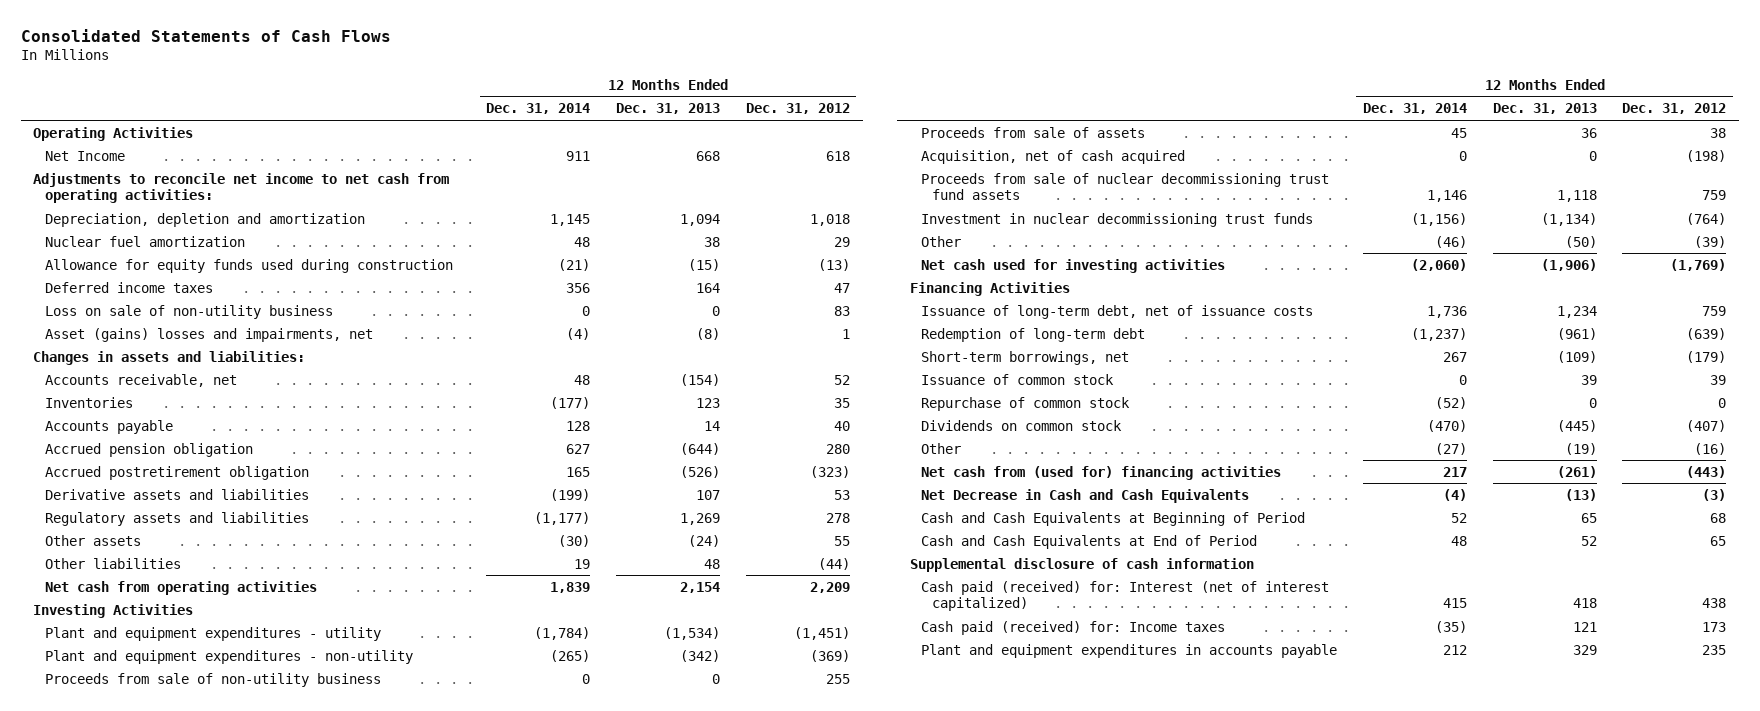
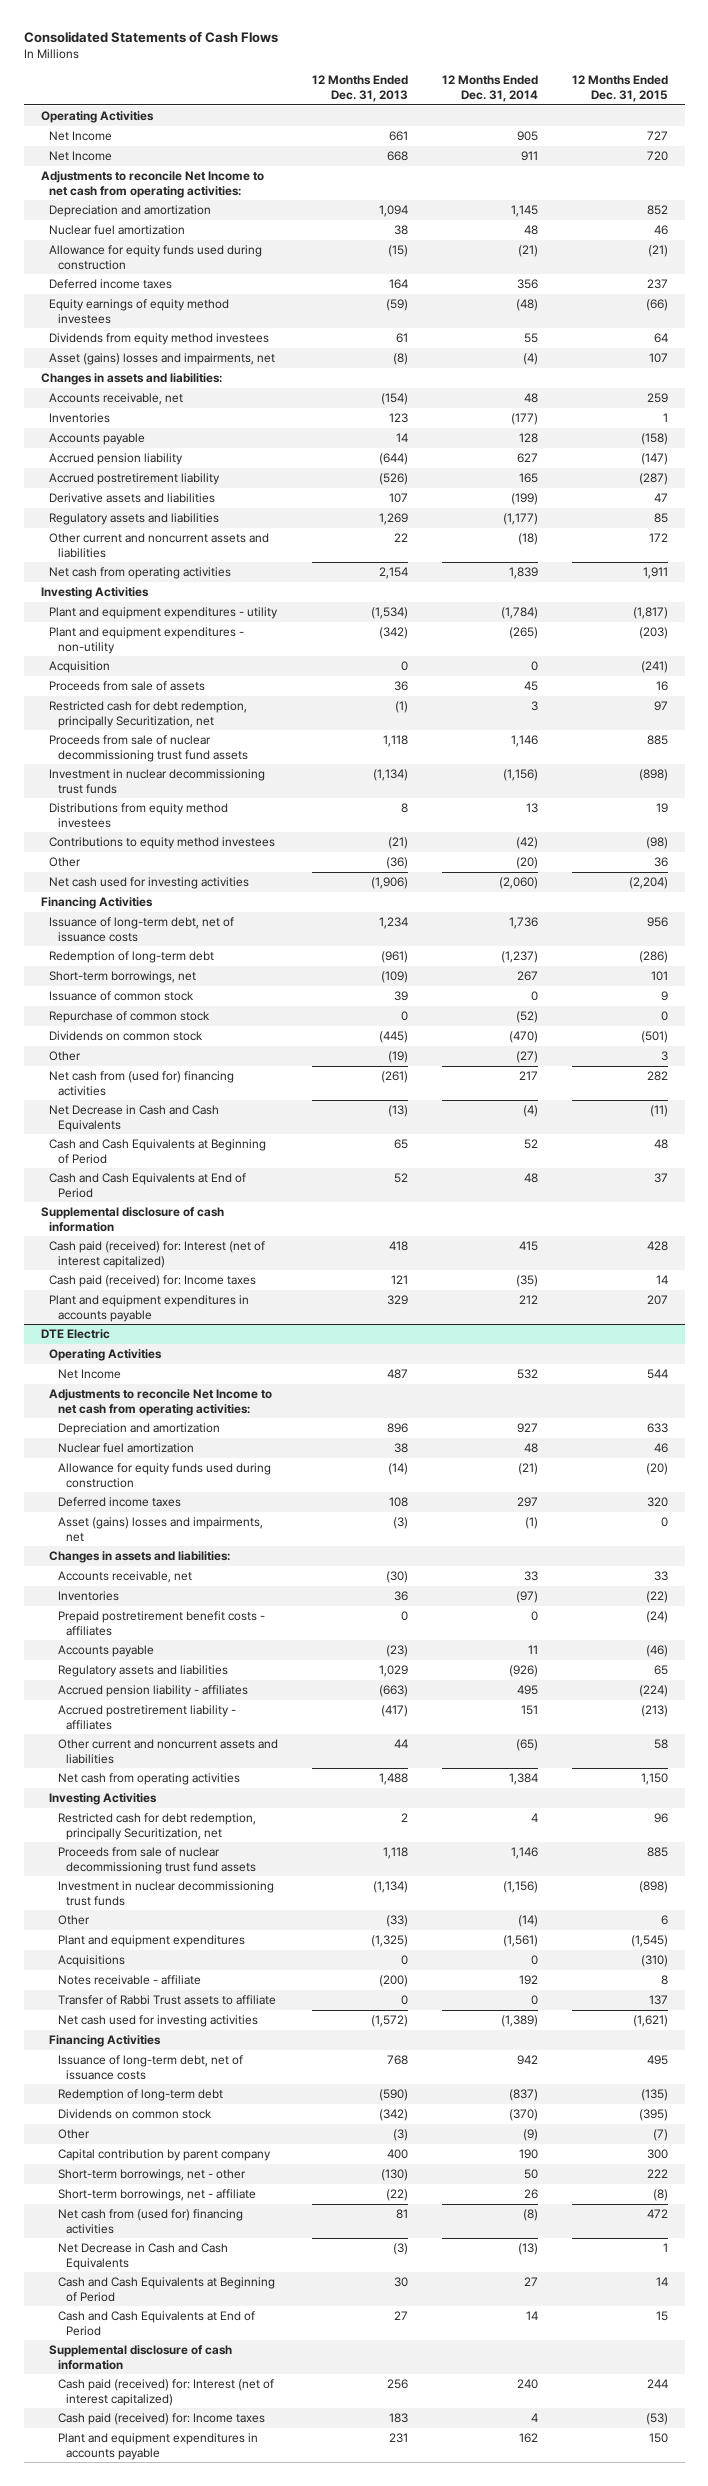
[746,103,851,115] Dec. 31, 2012 -> none
none -> [571,75,668,102] 12 Months Ended Dec. 31, 2015
none -> [49,131,113,142] Net Income
[33,172,450,204] Adjustments to reconcile net income to net cash from operating activities: -> [40,171,264,198] Adjustments to reconcile Net Income to net cash from operating activities:
[44,212,365,227] Depreciation, depletion and amortization -> [49,205,212,218] Depreciation and amortization
[44,304,333,319] Loss on sale of non-utility business -> none
none -> [49,299,230,324] Equity earnings of equity method investees
none -> [49,333,270,346] Dividends from equity method investees
[44,442,253,457] Accrued pension obligation -> [49,453,184,466] Accrued pension liability
[44,465,309,480] Accrued postretirement obligation -> [49,473,221,486] Accrued postretirement liability
[44,534,141,546] Other assets -> none
[44,557,181,569] Other liabilities -> [49,533,270,558] Other current and noncurrent assets and liabilities
[574,558,591,569] 19 -> [517,533,538,546] (18)
[704,558,721,569] 48 -> [393,533,408,543] 22
[44,672,381,687] Proceeds from sale of non-utility business -> none
none -> [49,661,111,674] Acquisition
[920,149,1185,164] Acquisition, net of cash acquired -> none
none -> [49,701,248,728] Restricted cash for debt redemption, principally Securitization, net
none -> [49,803,229,828] Distributions from equity method investees
none -> [49,837,276,850] Contributions to equity method investees
[1434,235,1467,248] (46) -> [515,857,538,870] (20)
[1564,235,1597,248] (50) -> [385,857,408,870] (36)
none -> [40,1329,110,1340] DTE Electric
none -> [49,1349,163,1362] Operating Activities
none -> [57,1369,121,1380] Net Income
none -> [49,1389,273,1416] Adjustments to reconcile Net Income to net cash from operating activities:
none -> [57,1423,220,1436] Depreciation and amortization
none -> [57,1443,194,1454] Nuclear fuel amortization
none -> [57,1463,271,1488] Allowance for equity funds used during construction
none -> [57,1497,181,1508] Deferred income taxes
none -> [57,1517,263,1542] Asset (gains) losses and impairments, net
none -> [49,1551,231,1564] Changes in assets and liabilities:
none -> [57,1571,192,1584] Accounts receivable, net
none -> [57,1591,119,1602] Inventories
none -> [57,1611,265,1636] Prepaid postretirement benefit costs - affiliates
none -> [57,1645,154,1658] Accounts payable
none -> [57,1665,228,1678] Regulatory assets and liabilities
none -> [57,1685,248,1698] Accrued pension liability - affiliates
none -> [57,1705,236,1730] Accrued postretirement liability - affiliates
none -> [57,1739,278,1764] Other current and noncurrent assets and liabilities
none -> [57,1773,240,1786] Net cash from operating activities
none -> [49,1793,158,1806] Investing Activities
none -> [57,1813,256,1840] Restricted cash for debt redemption, principally Securitization, net
none -> [57,1847,257,1874] Proceeds from sale of nuclear decommissioning trust fund assets
none -> [57,1881,274,1906] Investment in nuclear decommissioning trust funds
none -> [57,1915,90,1926] Other
none -> [57,1935,245,1948] Plant and equipment expenditures
none -> [57,1955,125,1968] Acquisitions
none -> [57,1975,201,1986] Notes receivable - affiliate
none -> [57,1995,276,2006] Transfer of Rabbi Trust assets to affiliate
none -> [57,2015,258,2028] Net cash used for investing activities
none -> [49,2035,162,2048] Financing Activities
none -> [57,2055,243,2080] Issuance of long-term debt, net of issuance costs
none -> [57,2089,223,2102] Redemption of long-term debt
none -> [57,2109,212,2120] Dividends on common stock
none -> [57,2129,90,2140] Other
none -> [57,2149,271,2162] Capital contribution by parent company
none -> [57,2169,246,2182] Short-term borrowings, net - other
none -> [57,2189,256,2202] Short-term borrowings, net - affiliate
none -> [57,2209,243,2234] Net cash from (used for) financing activities
none -> [57,2243,228,2270] Net Decrease in Cash and Cash Equivalents
none -> [57,2277,275,2302] Cash and Cash Equivalents at Beginning of Period
none -> [57,2311,255,2336] Cash and Cash Equivalents at End of Period
none -> [49,2345,233,2370] Supplemental disclosure of cash information
none -> [57,2379,274,2406] Cash paid (received) for: Interest (net of interest capitalized)
none -> [57,2413,265,2426] Cash paid (received) for: Income taxes
none -> [57,2433,258,2460] Plant and equipment expenditures in accounts payable

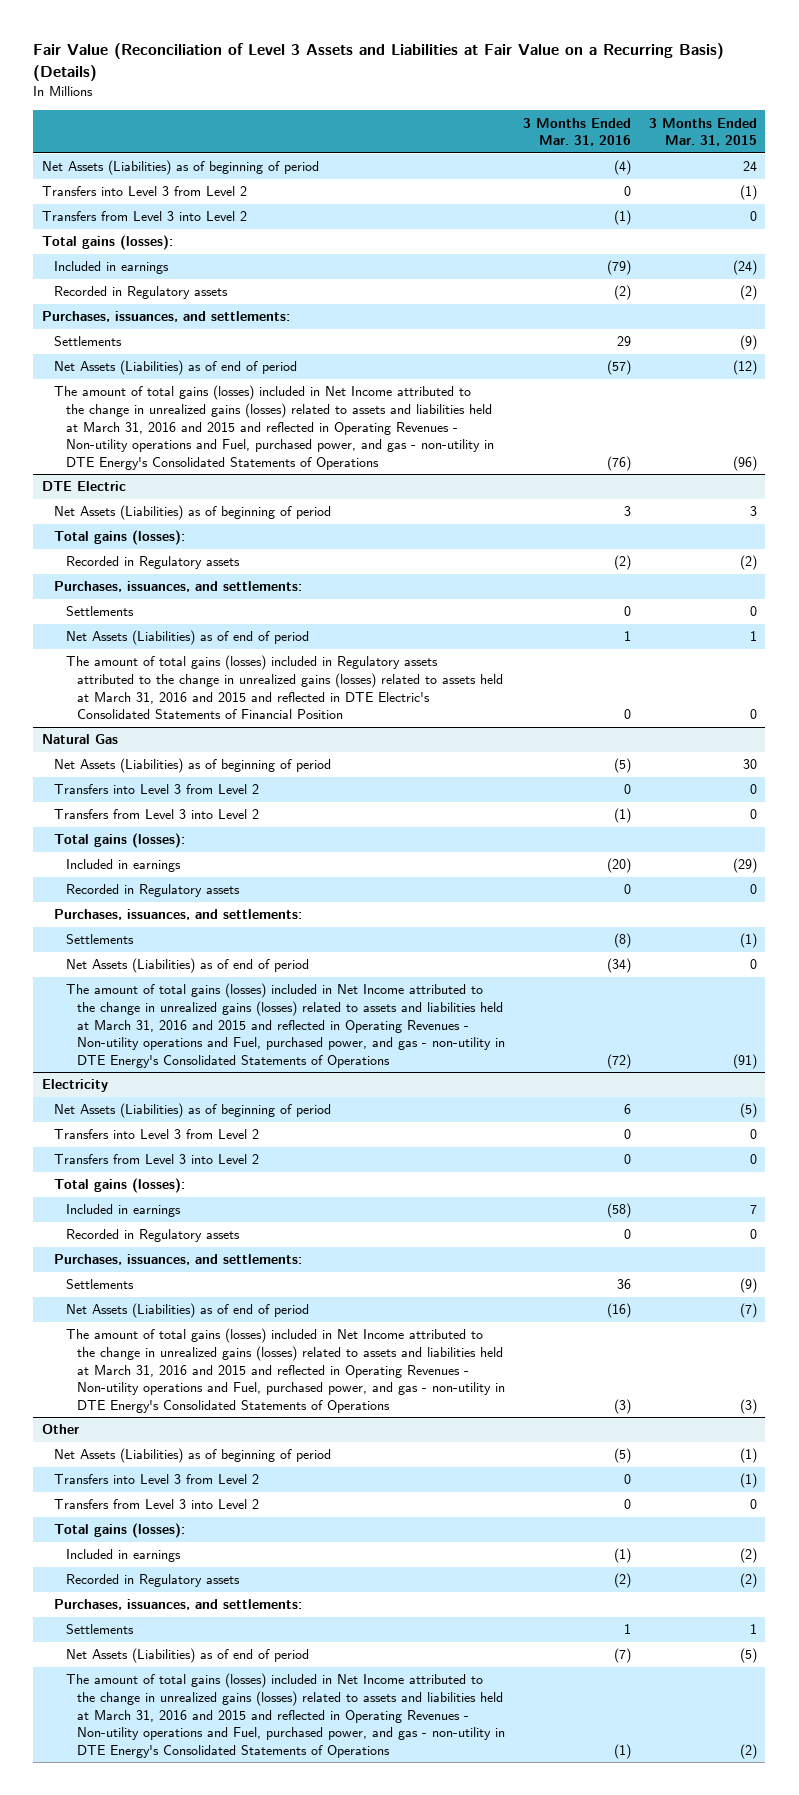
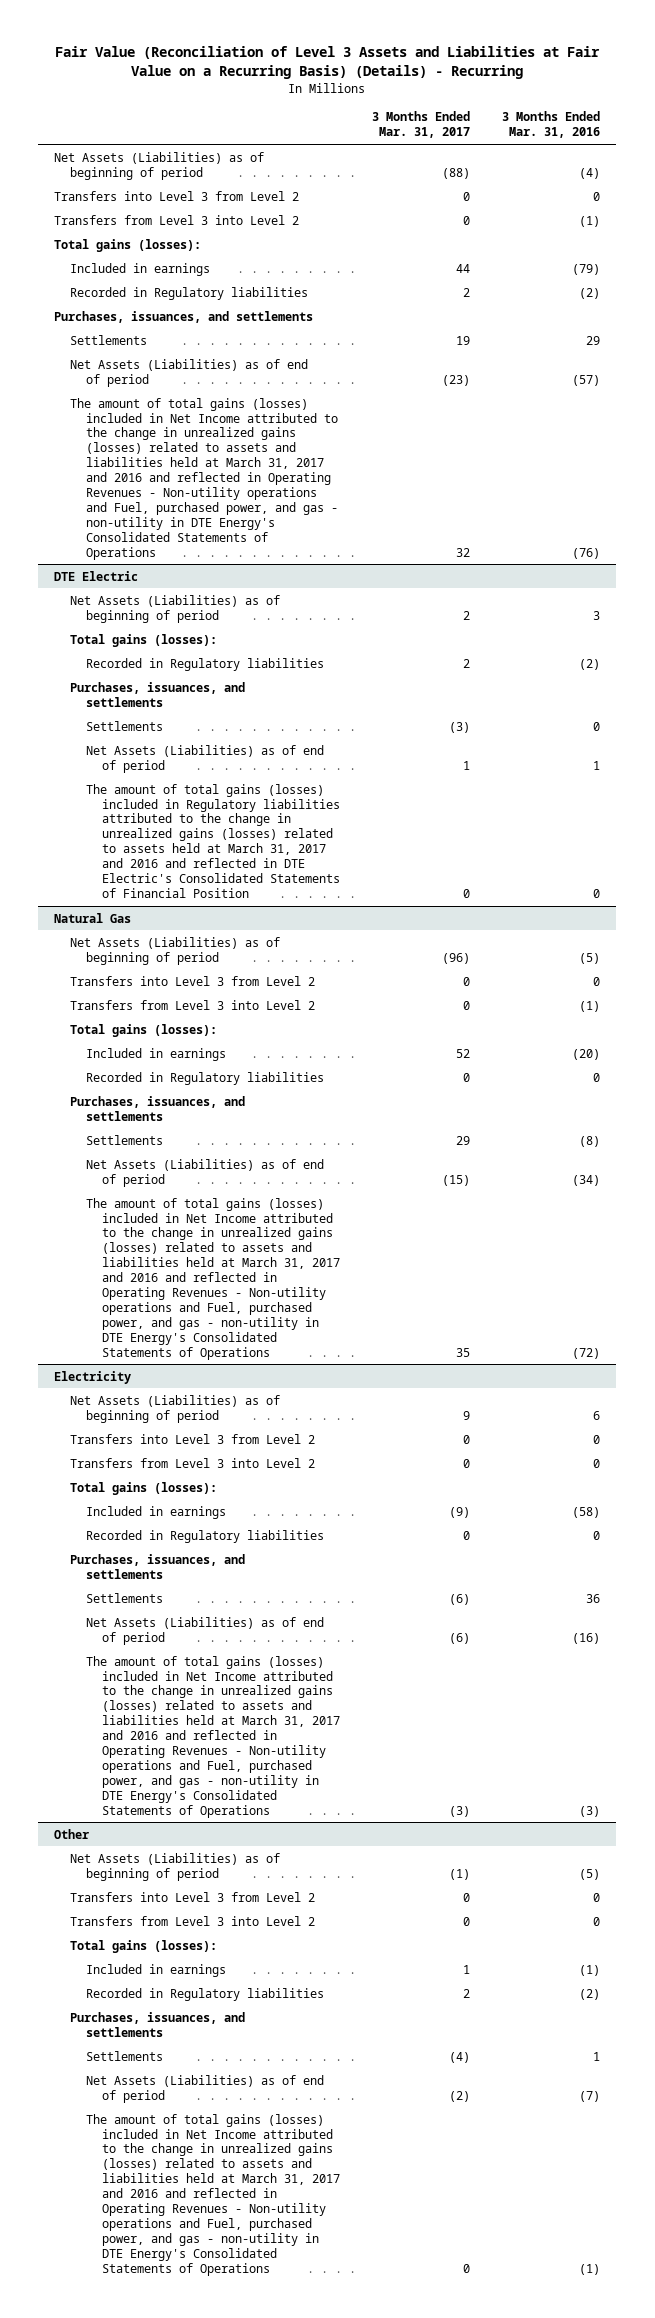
[33,43,725,82] Fair Value (Reconciliation of Level 3 Assets and Liabilities at Fair Value on a Recurring Basis) (Details) -> [55,46,601,80] Fair Value (Reconciliation of Level 3 Assets and Liabilities at Fair Value on a Recurring Basis) (Details) - Recurring
[648,117,757,147] 3 Months Ended Mar. 31, 2015 -> none
none -> [371,111,470,139] 3 Months Ended Mar. 31, 2017
[53,286,228,300] Recorded in Regulatory assets -> [70,286,309,300] Recorded in Regulatory liabilities
[42,311,291,323] Purchases, issuances, and settlements: -> [54,310,314,323] Purchases, issuances, and settlements
[53,385,494,470] The amount of total gains (losses) included in Net Income attributed to the change in unrealized gains (losses) related to assets and liabilities held at March 31, 2016 and 2015 and reflected in Operating Revenues - Non-utility operations and Fuel, purchased power, and gas - non-utility in DTE Energy's Consolidated Statements of Operations -> [70,397,338,560] The amount of total gains (losses) included in Net Income attributed to the change in unrealized gains (losses) related to assets and liabilities held at March 31, 2017 and 2016 and reflected in Operating Revenues - Non-utility operations and Fuel, purchased power, and gas - non-utility in DTE Energy's Consolidated Statements of Operations
[65,556,240,570] Recorded in Regulatory assets -> [85,657,324,671] Recorded in Regulatory liabilities
[53,581,302,593] Purchases, issuances, and settlements: -> [70,681,246,707] Purchases, issuances, and settlements
[65,655,504,720] The amount of total gains (losses) included in Regulatory assets attributed to the change in unrealized gains (losses) related to assets held at March 31, 2016 and 2015 and reflected in DTE Electric's Consolidated Statements of Financial Position -> [85,783,340,898] The amount of total gains (losses) included in Regulatory liabilities attributed to the change in unrealized gains (losses) related to assets held at March 31, 2017 and 2016 and reflected in DTE Electric's Consolidated Statements of Financial Position
[65,884,240,898] Recorded in Regulatory assets -> [85,1071,324,1085] Recorded in Regulatory liabilities
[53,909,302,921] Purchases, issuances, and settlements: -> [70,1095,246,1121] Purchases, issuances, and settlements
[65,983,506,1068] The amount of total gains (losses) included in Net Income attributed to the change in unrealized gains (losses) related to assets and liabilities held at March 31, 2016 and 2015 and reflected in Operating Revenues - Non-utility operations and Fuel, purchased power, and gas - non-utility in DTE Energy's Consolidated Statements of Operations -> [85,1197,340,1360] The amount of total gains (losses) included in Net Income attributed to the change in unrealized gains (losses) related to assets and liabilities held at March 31, 2017 and 2016 and reflected in Operating Revenues - Non-utility operations and Fuel, purchased power, and gas - non-utility in DTE Energy's Consolidated Statements of Operations
[65,1229,240,1243] Recorded in Regulatory assets -> [85,1529,324,1543] Recorded in Regulatory liabilities
[53,1254,302,1266] Purchases, issuances, and settlements: -> [70,1553,246,1579] Purchases, issuances, and settlements
[65,1328,506,1413] The amount of total gains (losses) included in Net Income attributed to the change in unrealized gains (losses) related to assets and liabilities held at March 31, 2016 and 2015 and reflected in Operating Revenues - Non-utility operations and Fuel, purchased power, and gas - non-utility in DTE Energy's Consolidated Statements of Operations -> [85,1655,340,1818] The amount of total gains (losses) included in Net Income attributed to the change in unrealized gains (losses) related to assets and liabilities held at March 31, 2017 and 2016 and reflected in Operating Revenues - Non-utility operations and Fuel, purchased power, and gas - non-utility in DTE Energy's Consolidated Statements of Operations
[65,1574,240,1588] Recorded in Regulatory assets -> [85,1987,324,2001] Recorded in Regulatory liabilities
[53,1599,302,1611] Purchases, issuances, and settlements: -> [70,2011,246,2037] Purchases, issuances, and settlements
[65,1673,506,1758] The amount of total gains (losses) included in Net Income attributed to the change in unrealized gains (losses) related to assets and liabilities held at March 31, 2016 and 2015 and reflected in Operating Revenues - Non-utility operations and Fuel, purchased power, and gas - non-utility in DTE Energy's Consolidated Statements of Operations -> [85,2113,340,2276] The amount of total gains (losses) included in Net Income attributed to the change in unrealized gains (losses) related to assets and liabilities held at March 31, 2017 and 2016 and reflected in Operating Revenues - Non-utility operations and Fuel, purchased power, and gas - non-utility in DTE Energy's Consolidated Statements of Operations

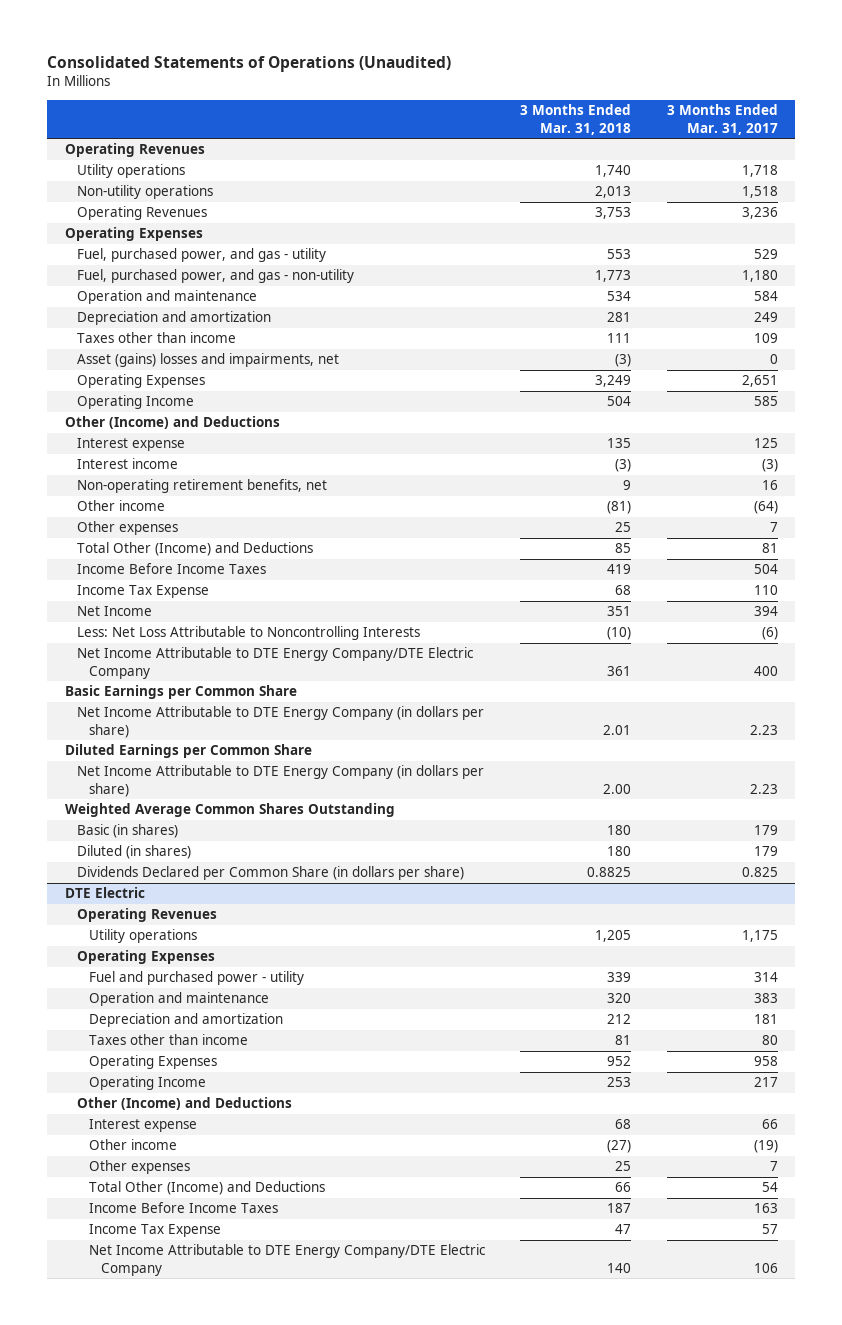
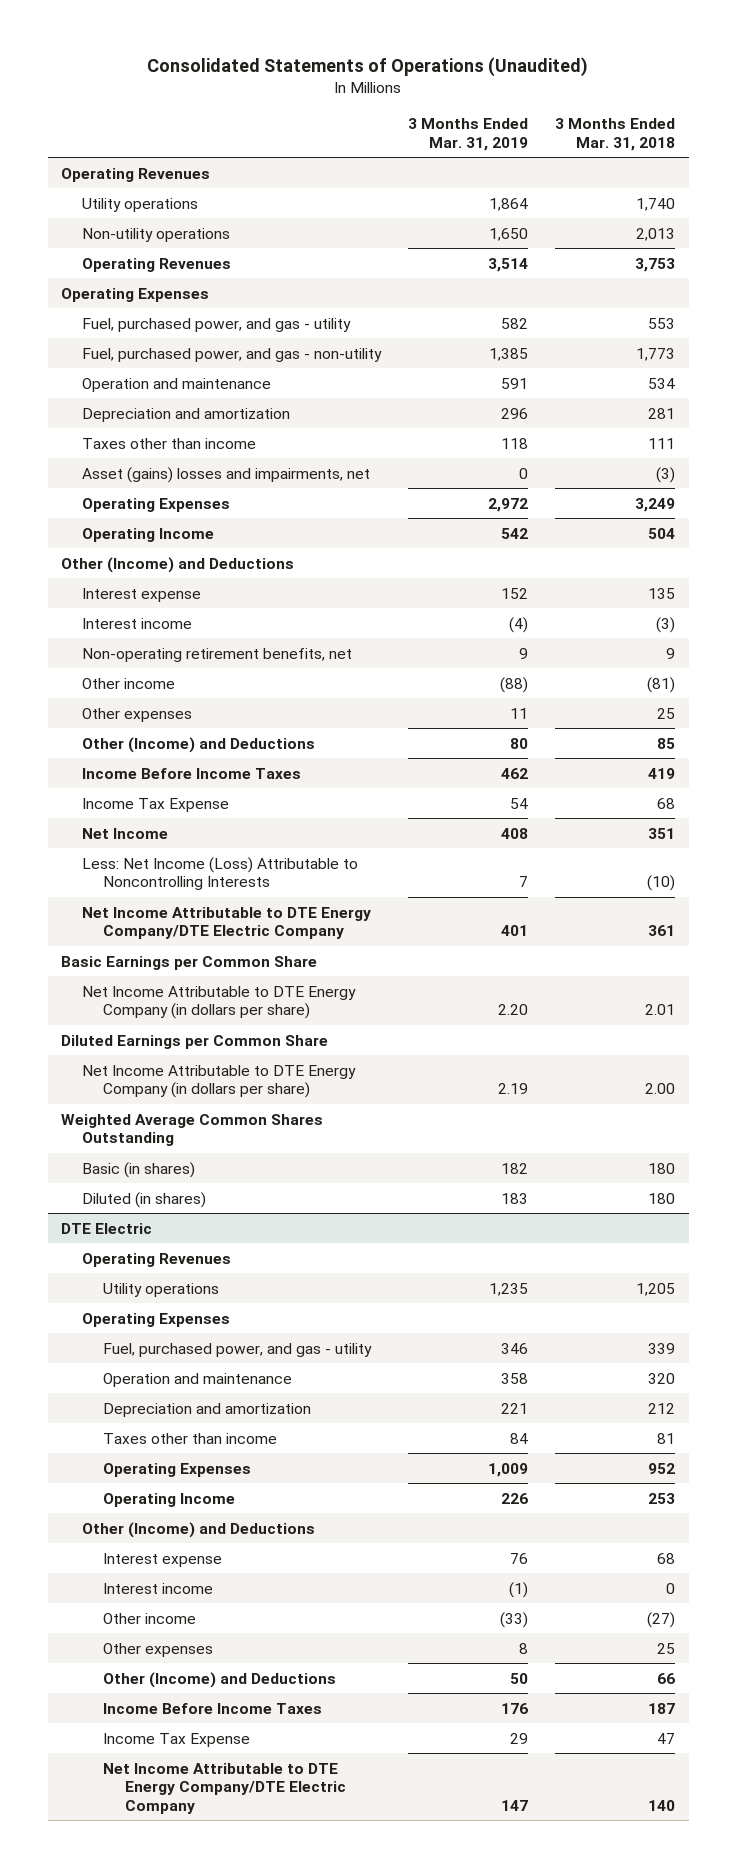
[666,104,778,135] 3 Months Ended Mar. 31, 2017 -> none
none -> [408,118,529,151] 3 Months Ended Mar. 31, 2019
[76,542,313,557] Total Other (Income) and Deductions -> [82,736,316,753] Other (Income) and Deductions
[76,626,420,641] Less: Net Loss Attributable to Noncontrolling Interests -> [82,856,359,891] Less: Net Income (Loss) Attributable to Noncontrolling Interests
[76,866,464,881] Dividends Declared per Common Share (in dollars per share) -> none
[88,971,304,986] Fuel and purchased power - utility -> [103,1342,373,1357] Fuel, purchased power, and gas - utility
none -> [103,1582,214,1594] Interest income
[88,1181,325,1196] Total Other (Income) and Deductions -> [103,1671,337,1688] Other (Income) and Deductions

